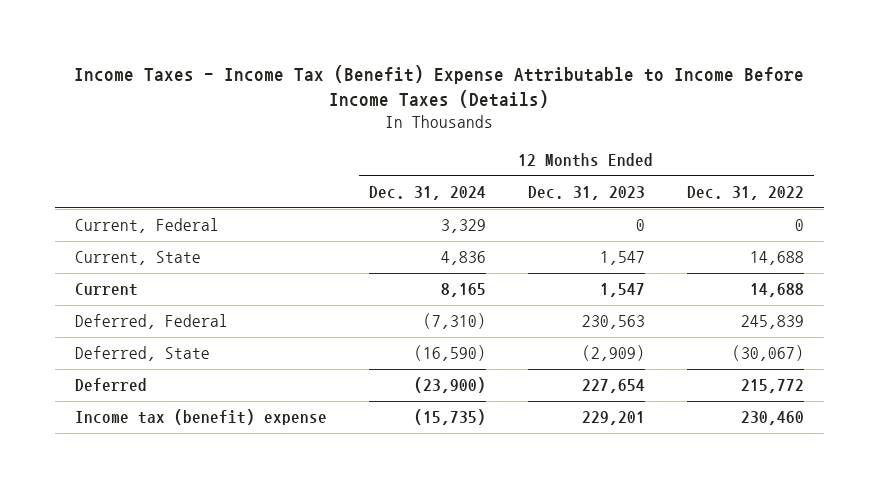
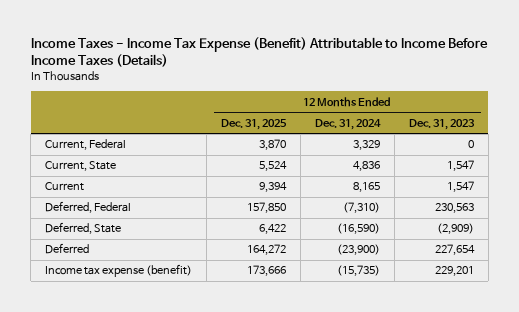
[74,64,805,109] Income Taxes - Income Tax (Benefit) Expense Attributable to Income Before Income Taxes (Details) -> [30,36,488,68] Income Taxes - Income Tax Expense (Benefit) Attributable to Income Before Income Taxes (Details)
[686,185,804,200] Dec. 31, 2022 -> none
none -> [220,118,287,130] Dec. 31, 2025
[75,409,328,426] Income tax (benefit) expense -> [45,264,193,278] Income tax expense (benefit)

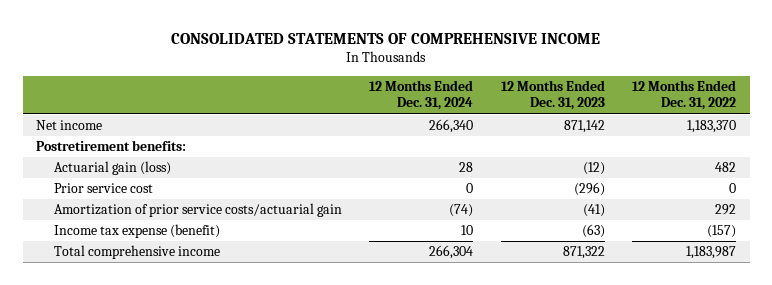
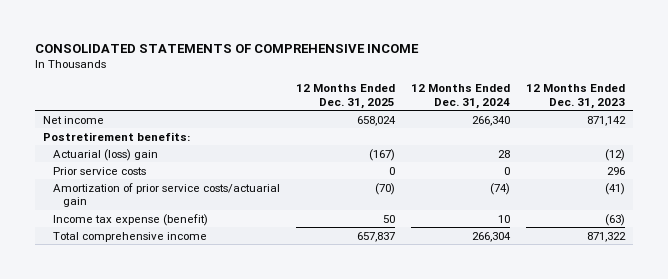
[631,79,736,111] 12 Months Ended Dec. 31, 2022 -> none
none -> [295,84,395,109] 12 Months Ended Dec. 31, 2025
[53,161,171,176] Actuarial gain (loss) -> [52,148,158,161] Actuarial (loss) gain
[53,183,153,194] Prior service cost -> [52,166,146,175] Prior service costs
[573,182,605,197] (296) -> [606,166,625,175] 296

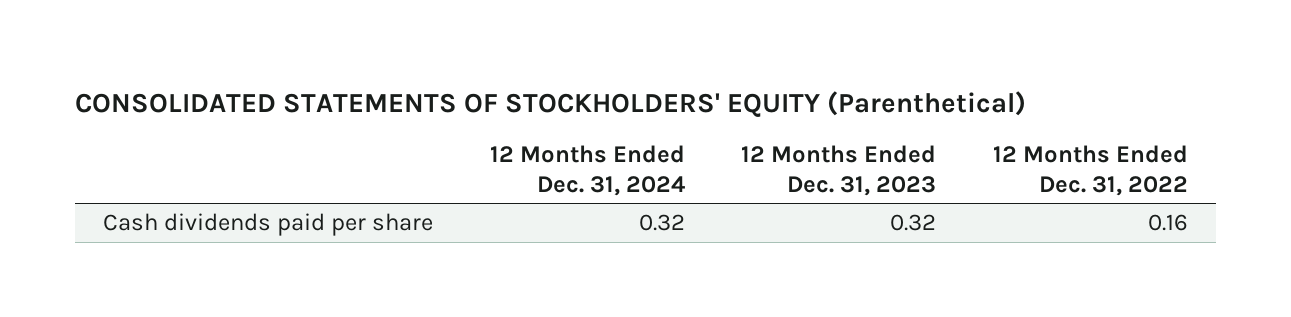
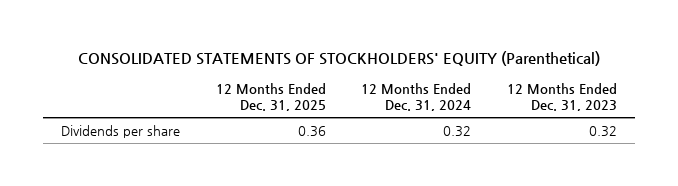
[992,144,1188,197] 12 Months Ended Dec. 31, 2022 -> none
none -> [215,82,326,112] 12 Months Ended Dec. 31, 2025
[103,213,434,237] Cash dividends paid per share -> [60,125,180,139] Dividends per share

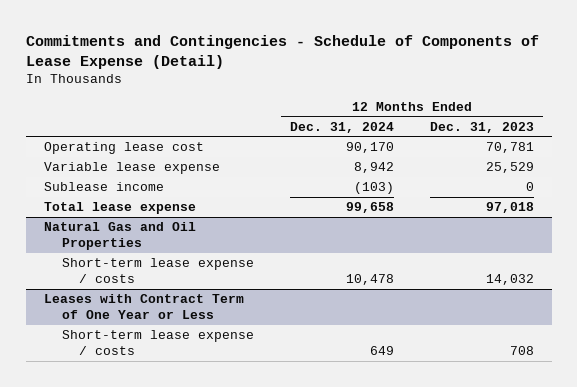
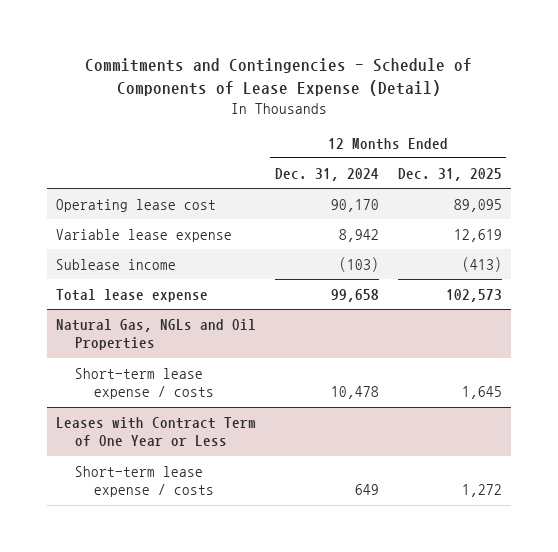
[429,121,534,133] Dec. 31, 2023 -> none
none -> [397,167,502,181] Dec. 31, 2025
[43,222,196,250] Natural Gas and Oil Properties -> [56,318,257,351] Natural Gas, NGLs and Oil Properties

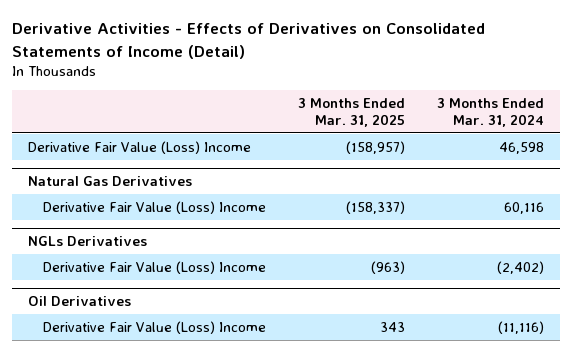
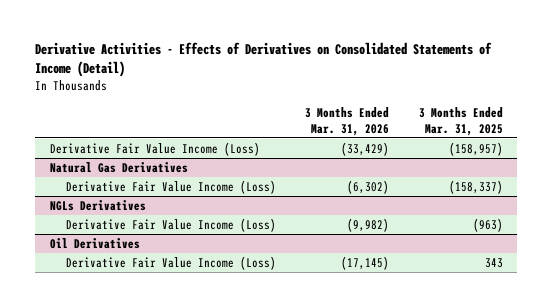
[436,98,544,127] 3 Months Ended Mar. 31, 2024 -> none
none -> [305,106,390,136] 3 Months Ended Mar. 31, 2026
[27,140,251,154] Derivative Fair Value (Loss) Income -> [49,142,260,157] Derivative Fair Value Income (Loss)
[42,200,266,214] Derivative Fair Value (Loss) Income -> [66,180,277,195] Derivative Fair Value Income (Loss)
[42,260,266,274] Derivative Fair Value (Loss) Income -> [66,218,277,233] Derivative Fair Value Income (Loss)
[42,320,266,334] Derivative Fair Value (Loss) Income -> [66,256,277,271] Derivative Fair Value Income (Loss)

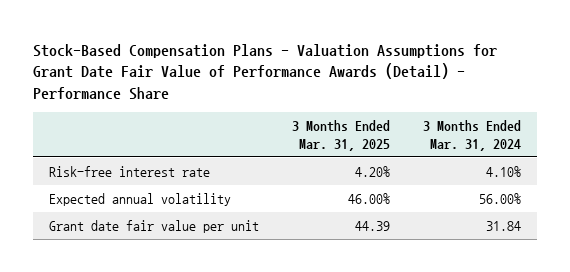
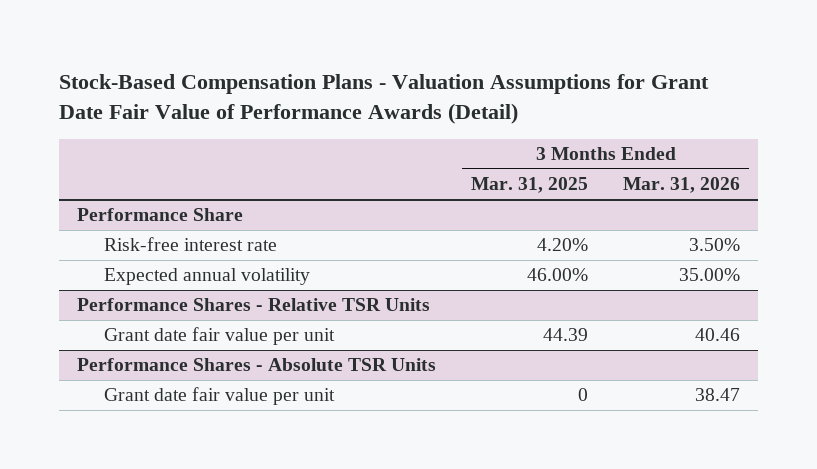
[32,43,497,101] Stock-Based Compensation Plans - Valuation Assumptions for Grant Date Fair Value of Performance Awards (Detail) - Performance Share -> [59,74,710,125] Stock-Based Compensation Plans - Valuation Assumptions for Grant Date Fair Value of Performance Awards (Detail)
[422,120,521,151] 3 Months Ended Mar. 31, 2024 -> none
none -> [623,177,741,194] Mar. 31, 2026
none -> [76,208,243,222] Performance Share
none -> [76,298,430,312] Performance Shares - Relative TSR Units
none -> [76,358,436,372] Performance Shares - Absolute TSR Units
none -> [104,387,336,406] Grant date fair value per unit

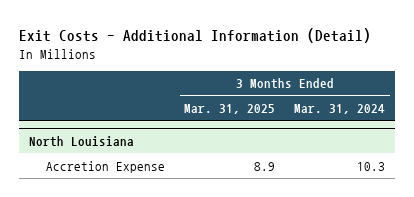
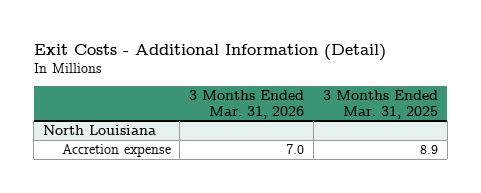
[294,104,386,115] Mar. 31, 2024 -> none
none -> [189,90,305,119] 3 Months Ended Mar. 31, 2026
[46,160,166,173] Accretion Expense -> [61,143,171,157] Accretion expense

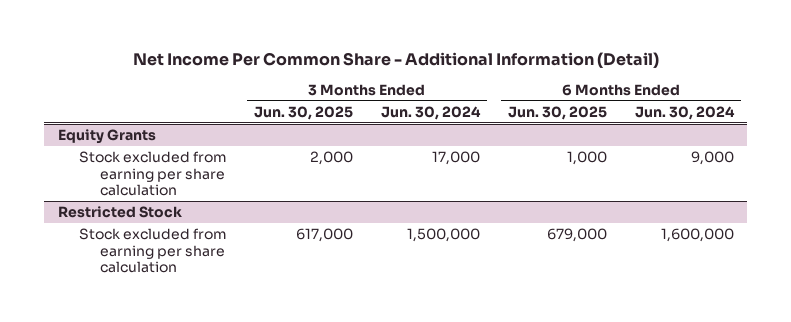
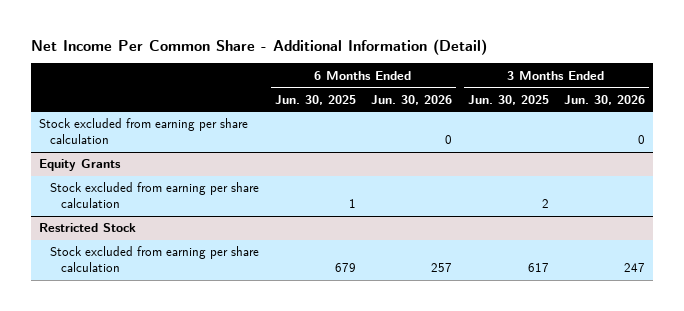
[381,105,482,120] Jun. 30, 2024 -> none
[634,105,735,120] Jun. 30, 2024 -> none
none -> [371,94,453,105] Jun. 30, 2026
none -> [563,94,645,105] Jun. 30, 2026
none -> [38,118,248,145] Stock excluded from earning per share calculation
[310,150,354,165] 2,000 -> [541,199,549,209] 2
[566,150,607,165] 1,000 -> [348,199,356,209] 1
[296,227,354,242] 617,000 -> [527,263,549,273] 617
[546,227,607,242] 679,000 -> [334,263,356,273] 679

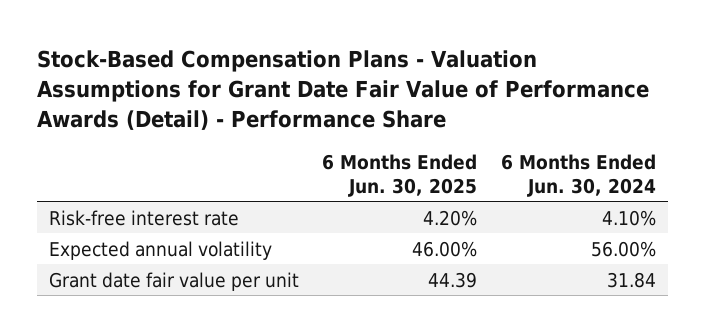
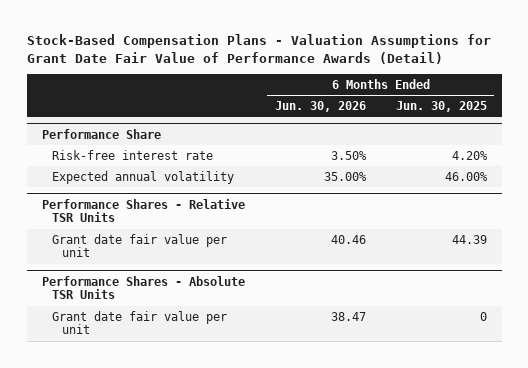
[37,49,650,130] Stock-Based Compensation Plans - Valuation Assumptions for Grant Date Fair Value of Performance Awards (Detail) - Performance Share -> [26,33,491,64] Stock-Based Compensation Plans - Valuation Assumptions for Grant Date Fair Value of Performance Awards (Detail)
[500,153,656,197] 6 Months Ended Jun. 30, 2024 -> none
none -> [274,100,366,112] Jun. 30, 2026
none -> [41,128,161,139] Performance Share
none -> [41,198,245,223] Performance Shares - Relative TSR Units
none -> [41,275,245,300] Performance Shares - Absolute TSR Units
none -> [52,310,228,335] Grant date fair value per unit

